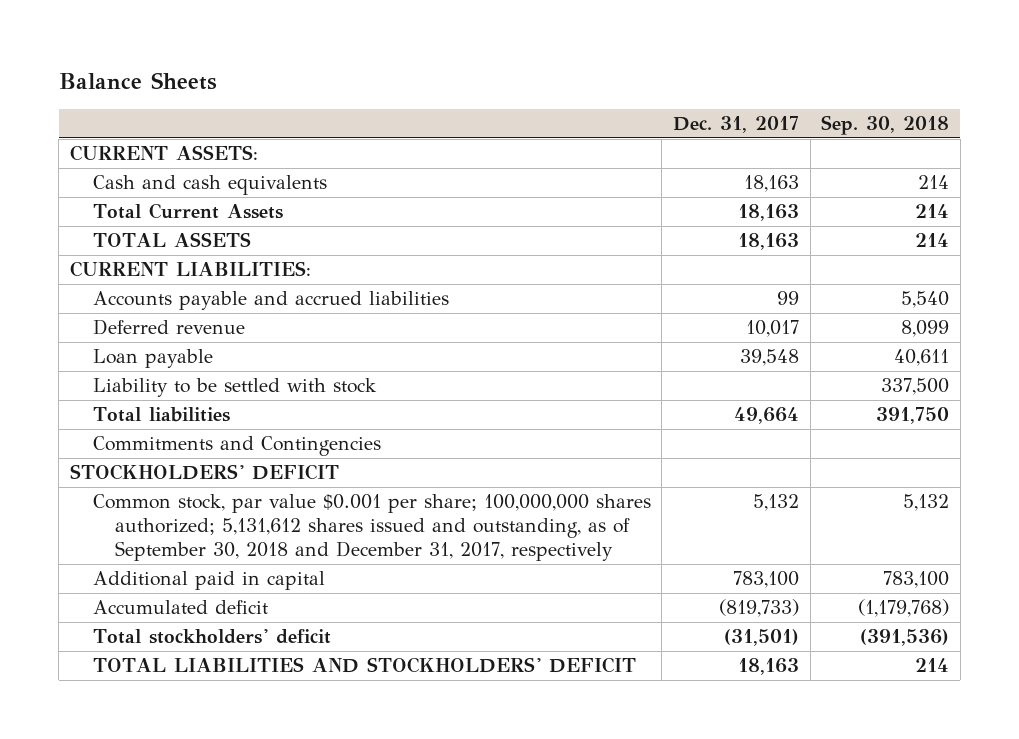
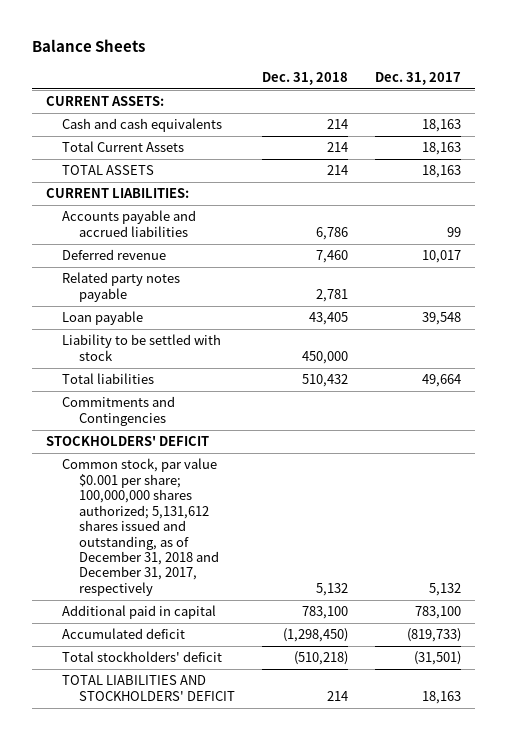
[821,115,950,136] Sep. 30, 2018 -> none
none -> [261,71,348,85] Dec. 31, 2018
none -> [62,272,181,302] Related party notes payable
[92,494,651,561] Common stock, par value $0.001 per share; 100,000,000 shares authorized; 5,131,612 shares issued and outstanding, as of September 30, 2018 and December 31, 2017, respectively -> [62,458,219,596] Common stock, par value $0.001 per share; 100,000,000 shares authorized; 5,131,612 shares issued and outstanding, as of December 31, 2018 and December 31, 2017, respectively

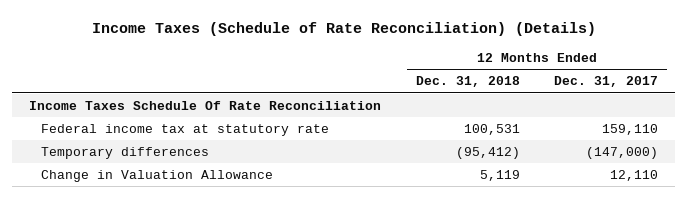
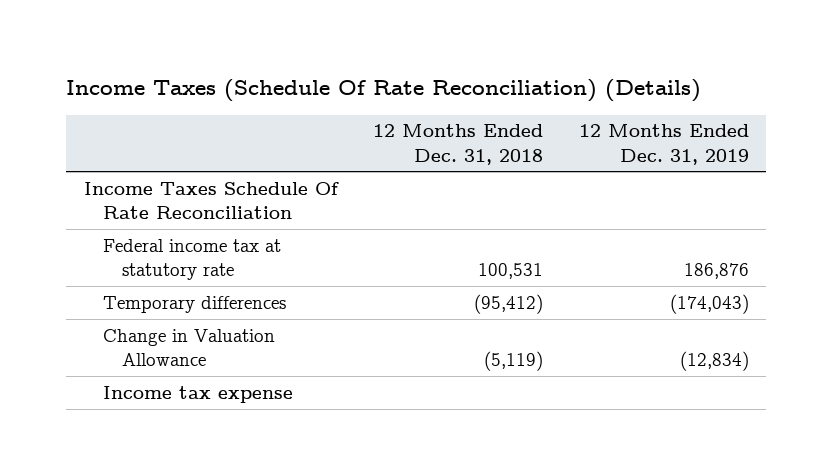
[91,21,596,36] Income Taxes (Schedule of Rate Reconciliation) (Details) -> [65,79,701,103] Income Taxes (Schedule Of Rate Reconciliation) (Details)
[553,76,658,88] Dec. 31, 2017 -> none
none -> [578,124,749,165] 12 Months Ended Dec. 31, 2019
[479,170,520,182] 5,119 -> [484,351,544,372] (5,119)
none -> [102,385,293,403] Income tax expense

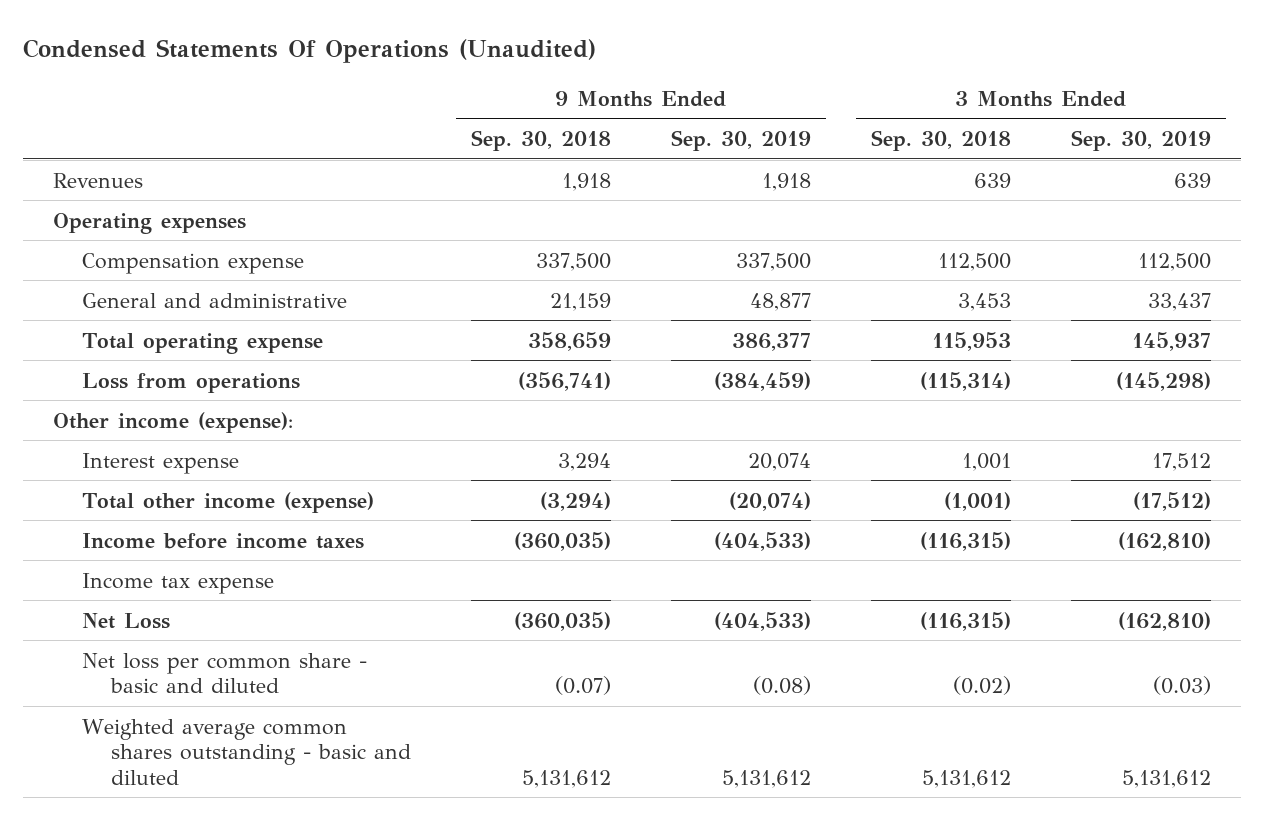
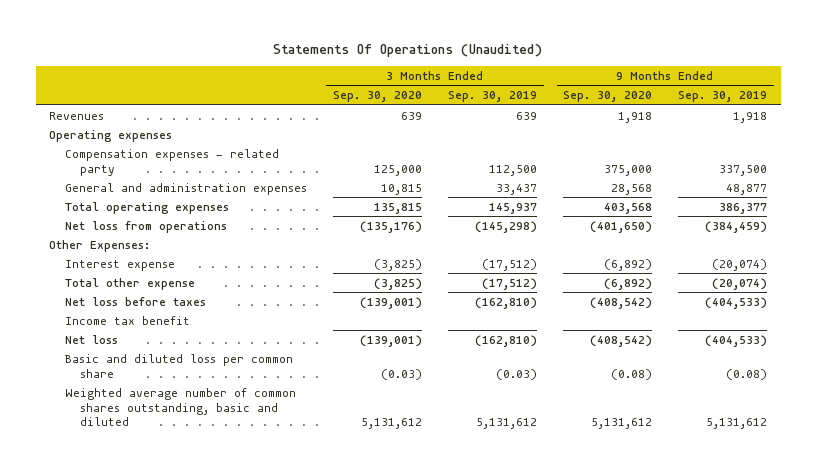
[23,38,597,63] Condensed Statements Of Operations (Unaudited) -> [273,44,543,58] Statements Of Operations (Unaudited)
[470,130,611,152] Sep. 30, 2018 -> none
[871,130,1012,152] Sep. 30, 2018 -> none
none -> [332,91,422,103] Sep. 30, 2020
none -> [563,91,653,103] Sep. 30, 2020
[82,252,305,274] Compensation expense -> [64,148,279,176] Compensation expenses - related party
[82,292,348,308] General and administrative -> [64,182,307,195] General and administration expenses
[82,332,324,354] Total operating expense -> [64,201,229,214] Total operating expenses
[82,372,301,393] Loss from operations -> [64,220,227,233] Net loss from operations
[53,411,294,433] Other income (expense): -> [48,239,150,252] Other Expenses:
[748,452,812,471] 20,074 -> [712,258,768,271] (20,074)
[1152,452,1212,471] 17,512 -> [482,258,538,271] (17,512)
[82,491,375,513] Total other income (expense) -> [64,277,195,290] Total other expense
[82,532,365,549] Income before income taxes -> [64,296,206,306] Net loss before taxes
[82,572,275,594] Income tax expense -> [64,315,190,325] Income tax benefit
[82,612,171,629] Net Loss -> [64,334,118,344] Net loss
[82,652,368,694] Net loss per common share - basic and diluted -> [64,353,293,378] Basic and diluted loss per common share
[82,718,411,785] Weighted average common shares outstanding - basic and diluted -> [64,387,296,427] Weighted average number of common shares outstanding, basic and diluted

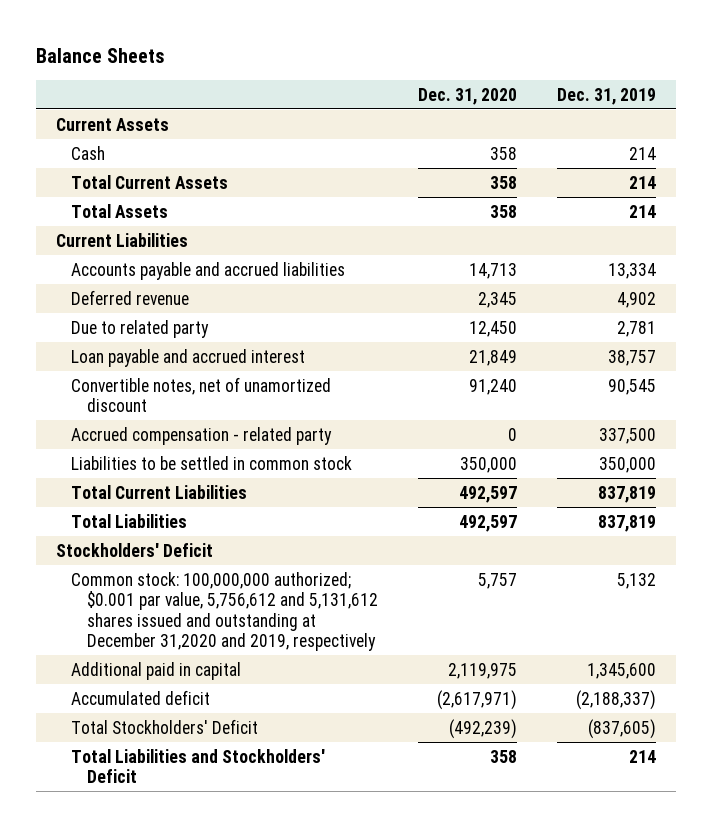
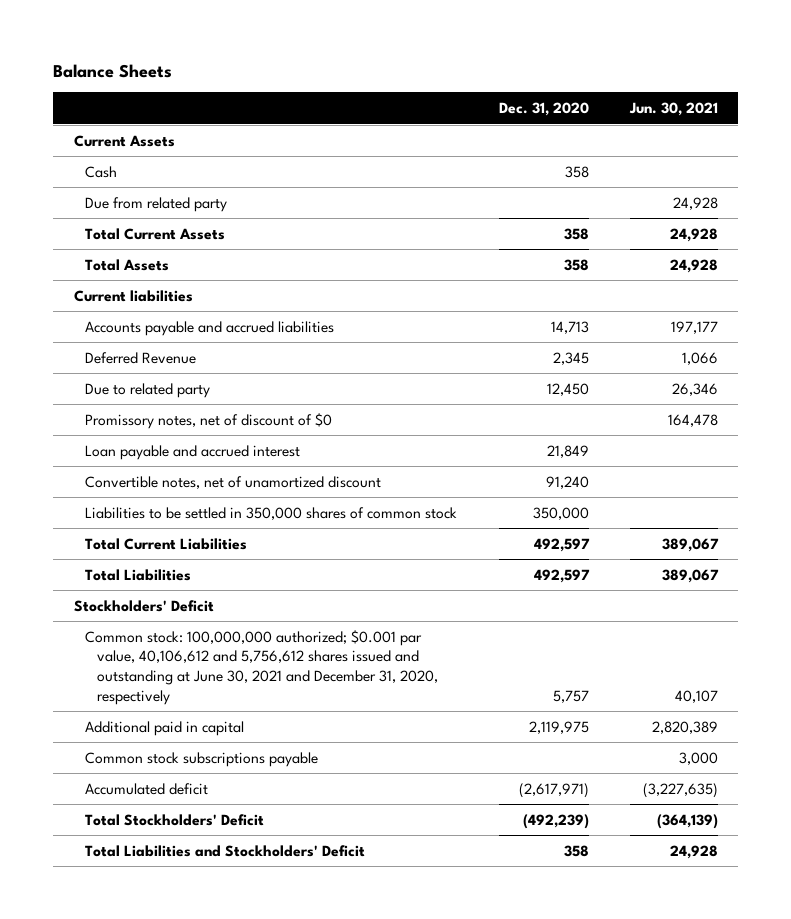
[556,87,656,105] Dec. 31, 2019 -> none
none -> [628,102,718,117] Jun. 30, 2021
none -> [85,196,228,212] Due from related party
[55,232,188,247] Current Liabilities -> [73,289,193,302] Current liabilities
[71,289,190,305] Deferred revenue -> [85,351,197,364] Deferred Revenue
none -> [85,412,333,429] Promissory notes, net of discount of $0
[71,426,333,445] Accrued compensation - related party -> none
[71,455,353,470] Liabilities to be settled in common stock -> [85,506,458,520] Liabilities to be settled in 350,000 shares of common stock
[71,571,378,652] Common stock: 100,000,000 authorized; $0.001 par value, 5,756,612 and 5,131,612 shares issued and outstanding at December 31,2020 and 2019, respectively -> [85,629,439,705] Common stock: 100,000,000 authorized; $0.001 par value, 40,106,612 and 5,756,612 shares issued and outstanding at June 30, 2021 and December 31, 2020, respectively
none -> [85,751,319,767] Common stock subscriptions payable

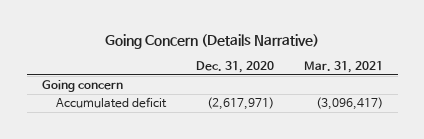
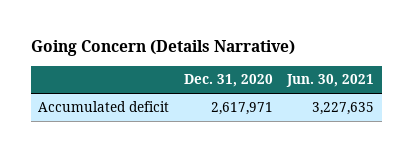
[303,60,383,73] Mar. 31, 2021 -> none
none -> [286,74,375,88] Jun. 30, 2021
[41,80,123,93] Going concern -> none
[206,97,274,111] (2,617,971) -> [210,102,273,116] 2,617,971

